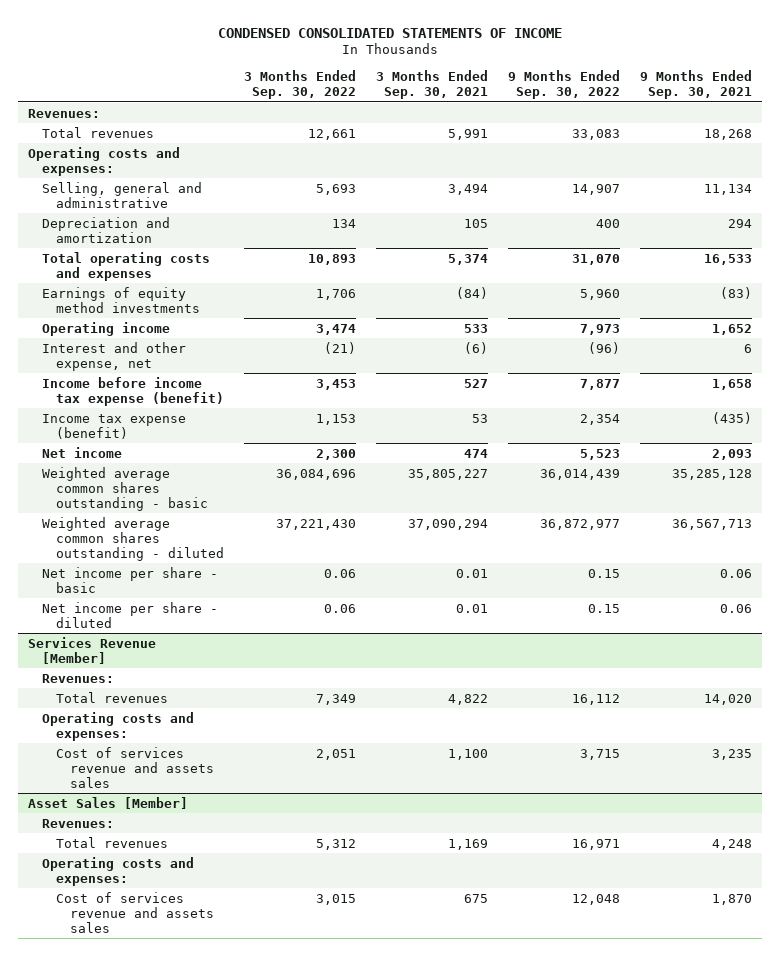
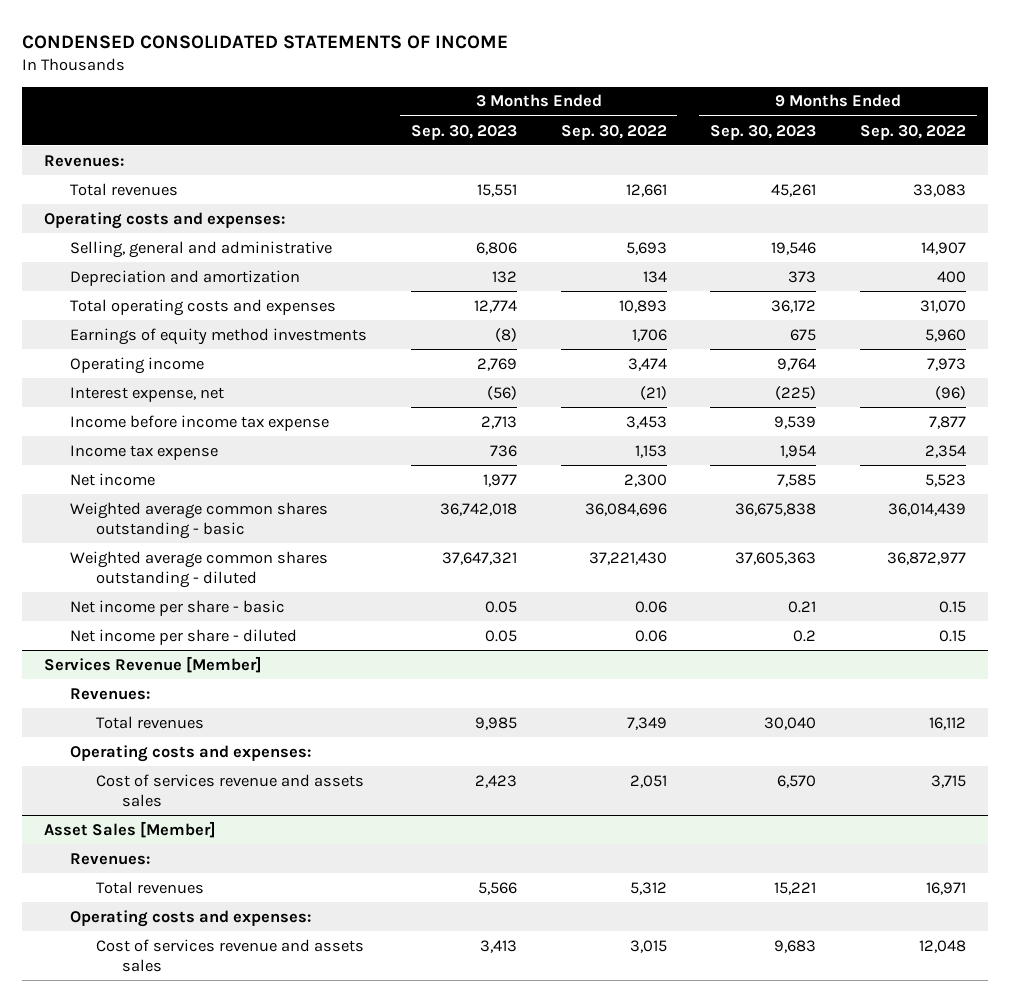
[376,70,489,100] 3 Months Ended Sep. 30, 2021 -> none
[640,70,753,100] 9 Months Ended Sep. 30, 2021 -> none
none -> [410,124,517,140] Sep. 30, 2023
none -> [710,124,817,140] Sep. 30, 2023
[42,341,187,371] Interest and other expense, net -> [69,386,224,402] Interest expense, net
[42,376,224,406] Income before income tax expense (benefit) -> [69,414,329,431] Income before income tax expense
[42,413,187,439] Income tax expense (benefit) -> [69,444,218,460] Income tax expense

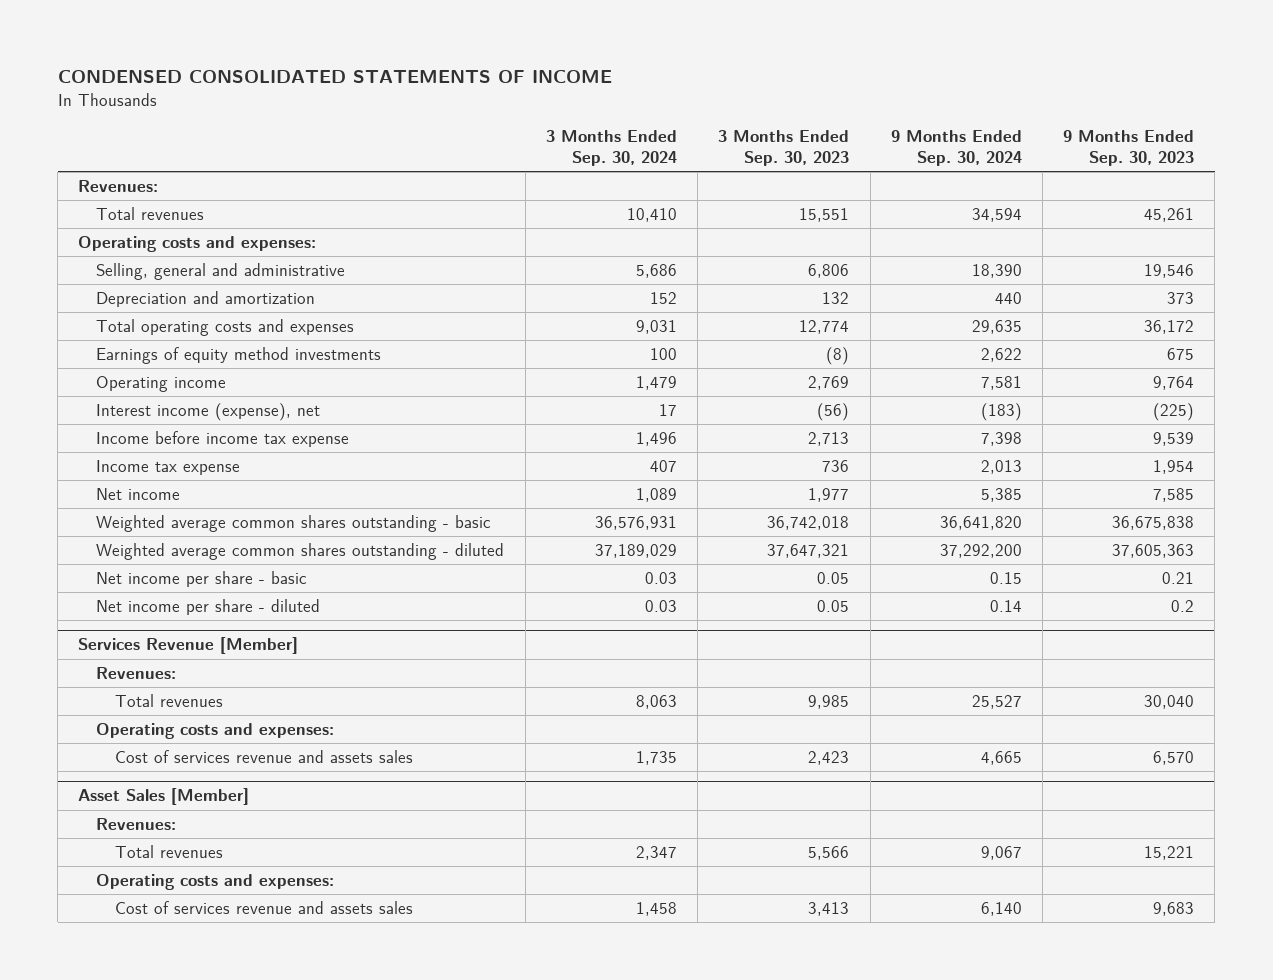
[560,124,667,140] Sep. 30, 2022 -> none
[860,124,967,140] Sep. 30, 2022 -> none
none -> [545,130,677,166] 3 Months Ended Sep. 30, 2024
none -> [890,130,1022,166] 9 Months Ended Sep. 30, 2024
[69,386,224,402] Interest expense, net -> [96,403,321,422] Interest income (expense), net

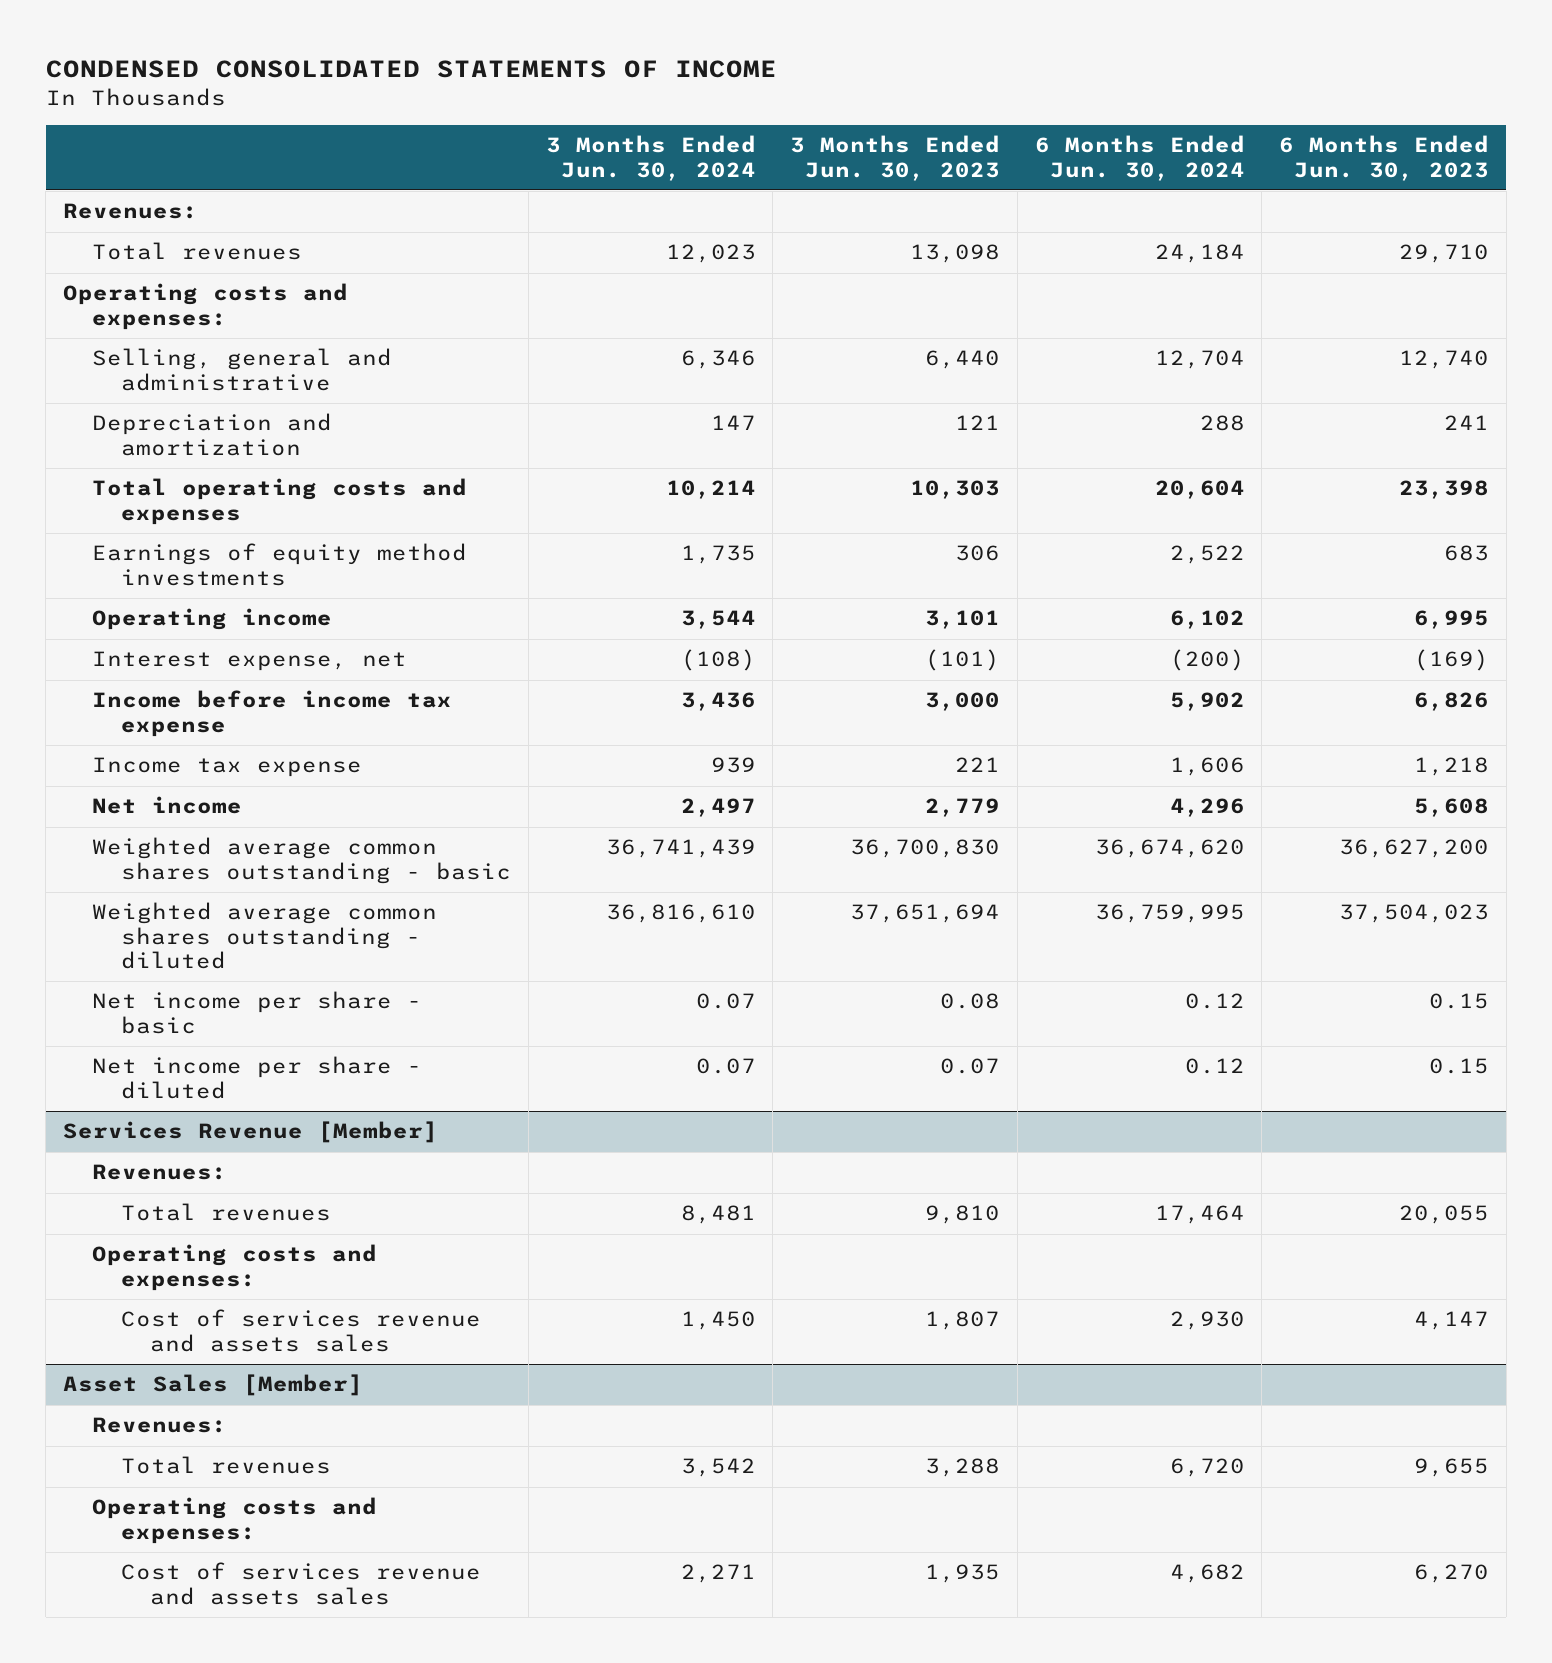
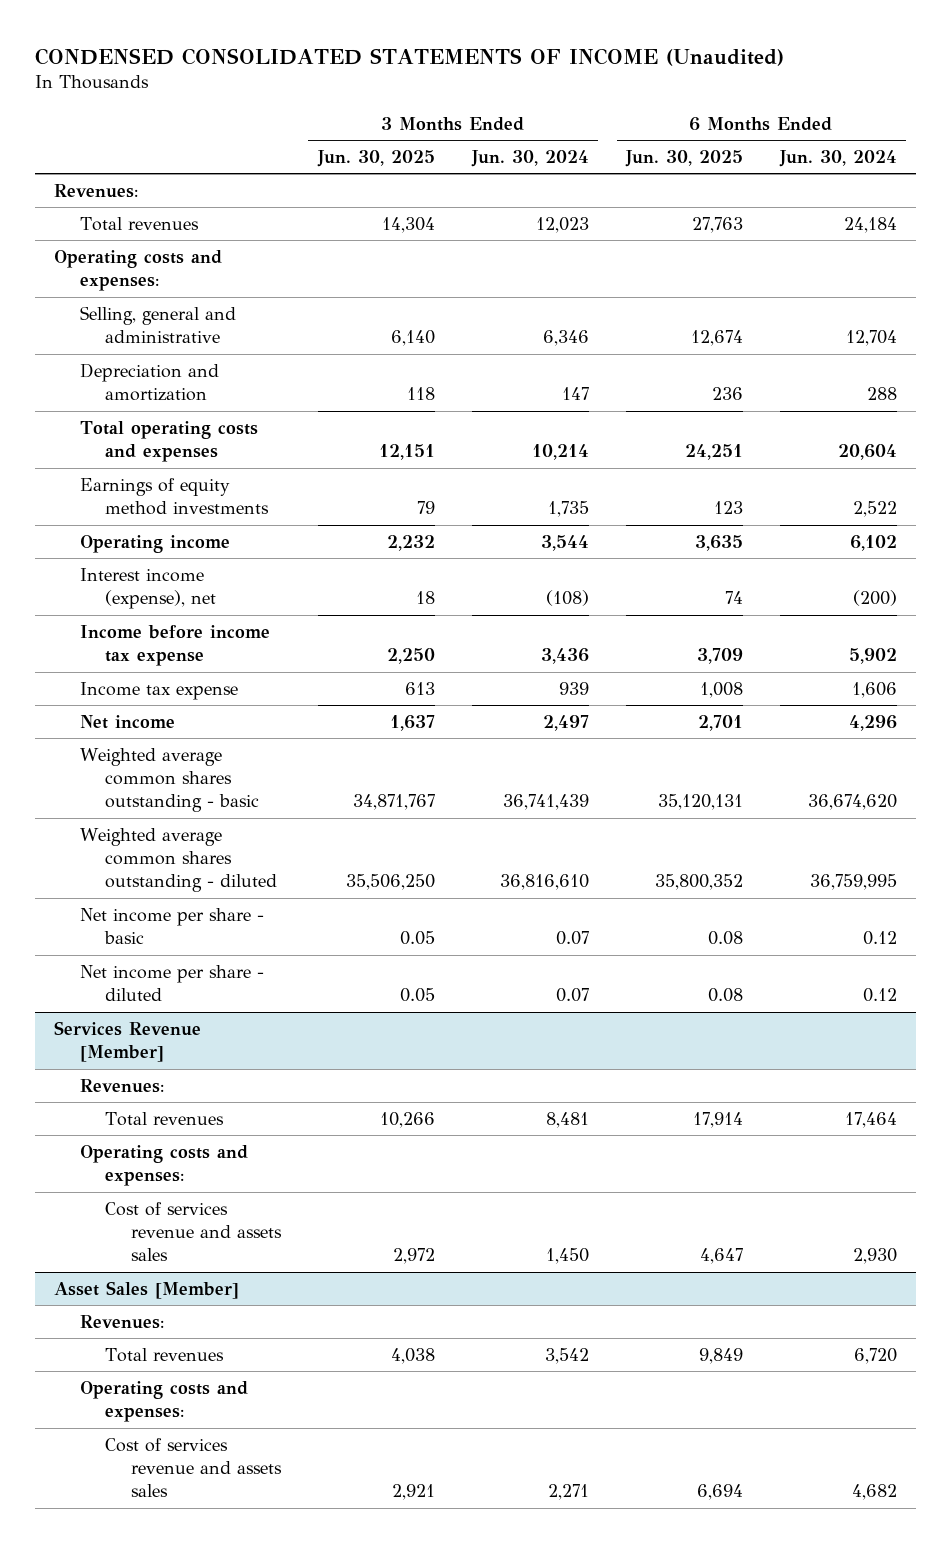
[45,60,777,79] CONDENSED CONSOLIDATED STATEMENTS OF INCOME -> [35,47,785,66] CONDENSED CONSOLIDATED STATEMENTS OF INCOME (Unaudited)
[790,135,1001,181] 3 Months Ended Jun. 30, 2023 -> none
[1279,135,1490,181] 6 Months Ended Jun. 30, 2023 -> none
none -> [316,150,435,168] Jun. 30, 2025
none -> [624,150,743,168] Jun. 30, 2025
[92,651,408,672] Interest expense, net -> [79,567,217,610] Interest income (expense), net

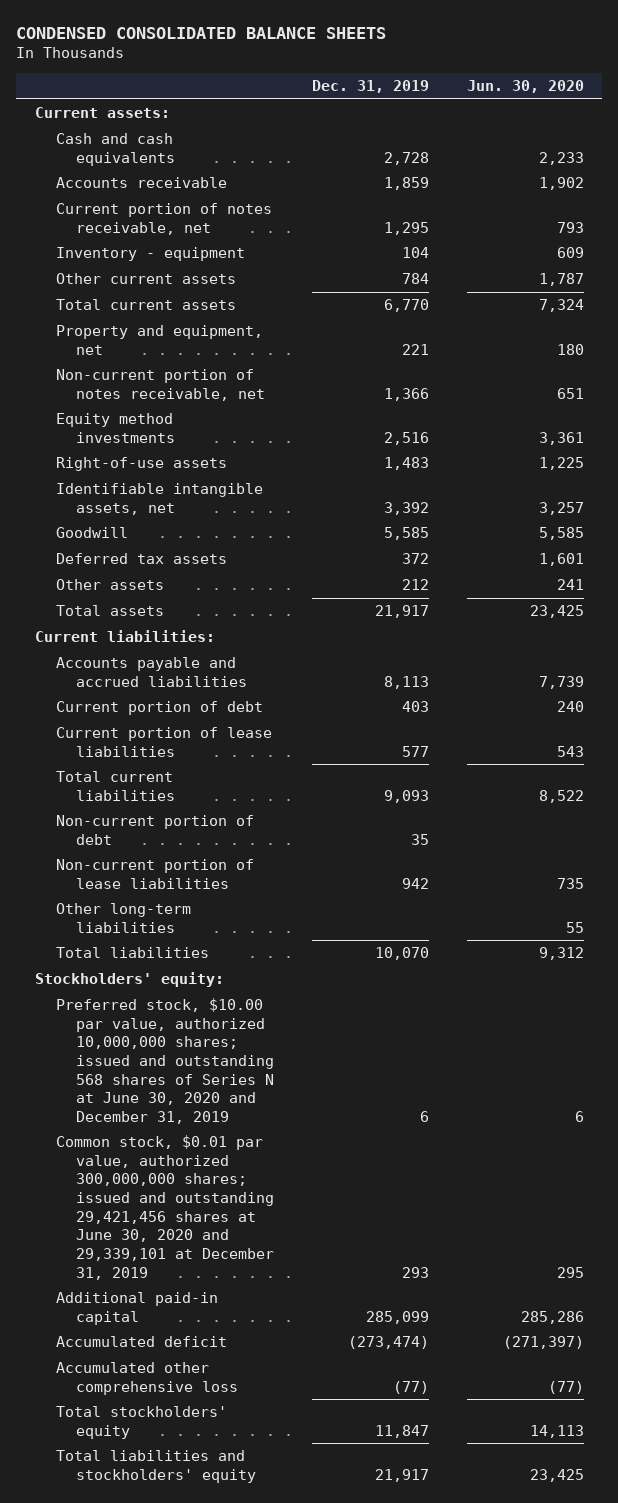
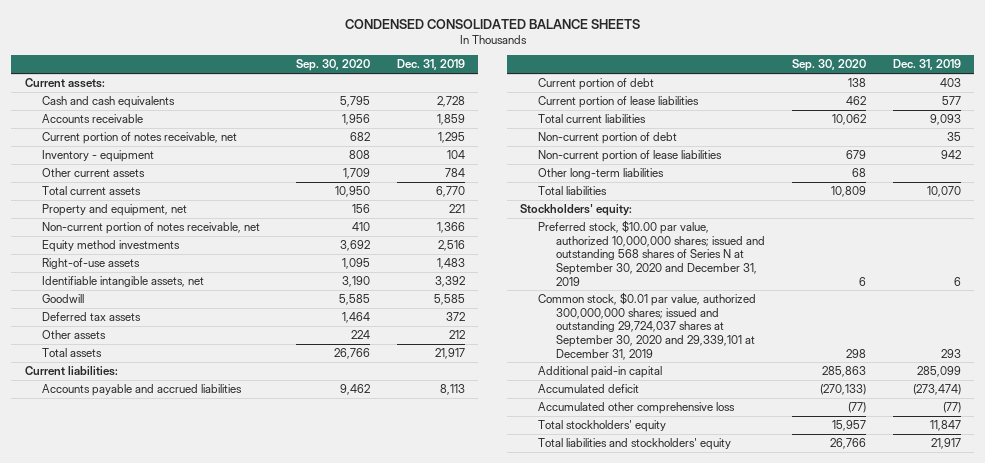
[466,80,584,94] Jun. 30, 2020 -> none
none -> [296,59,371,72] Sep. 30, 2020
[55,998,275,1124] Preferred stock, $10.00 par value, authorized 10,000,000 shares; issued and outstanding 568 shares of Series N at June 30, 2020 and December 31, 2019 -> [538,220,765,286] Preferred stock, $10.00 par value, authorized 10,000,000 shares; issued and outstanding 568 shares of Series N at September 30, 2020 and December 31, 2019
[55,1135,275,1280] Common stock, $0.01 par value, authorized 300,000,000 shares; issued and outstanding 29,421,456 shares at June 30, 2020 and 29,339,101 at December 31, 2019 -> [538,292,757,360] Common stock, $0.01 par value, authorized 300,000,000 shares; issued and outstanding 29,724,037 shares at September 30, 2020 and 29,339,101 at December 31, 2019

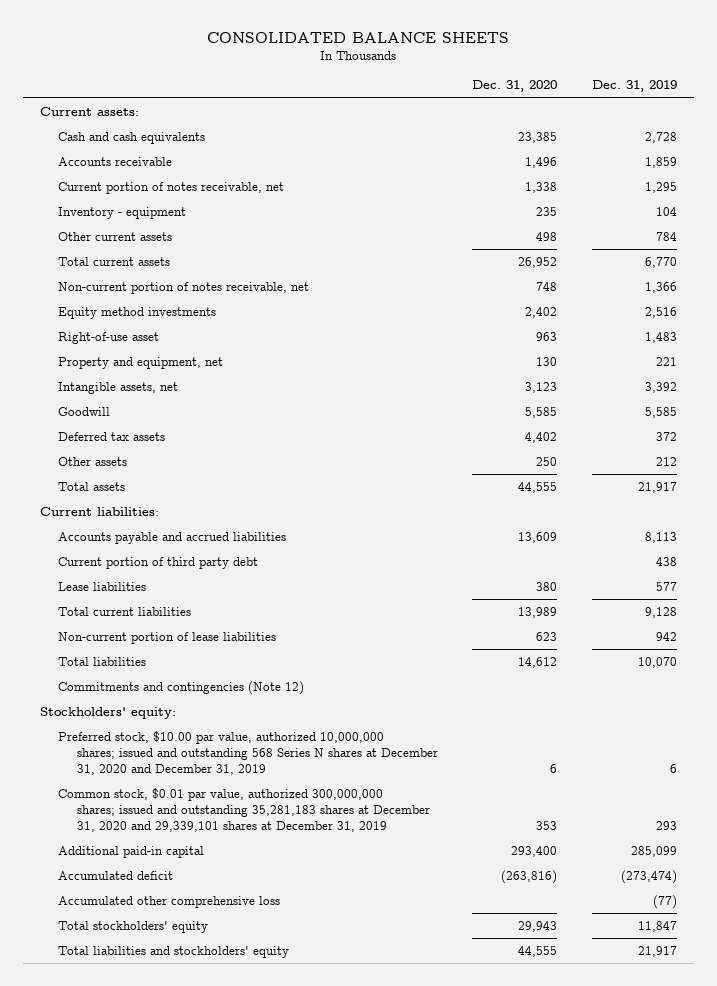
[344,18,640,29] CONDENSED CONSOLIDATED BALANCE SHEETS -> [207,31,510,43] CONSOLIDATED BALANCE SHEETS
[296,59,371,72] Sep. 30, 2020 -> none
none -> [472,80,558,93] Dec. 31, 2020
[42,258,141,270] Right-of-use assets -> [58,331,160,344] Right-of-use asset
[42,204,188,217] Property and equipment, net -> [58,356,224,369] Property and equipment, net
[42,276,205,288] Identifiable intangible assets, net -> [58,381,179,394] Intangible assets, net
[538,132,678,145] Non-current portion of debt -> none
[538,78,655,91] Current portion of debt -> [58,556,259,569] Current portion of third party debt
[939,78,961,88] 403 -> [655,556,677,566] 438
[538,96,700,109] Current portion of lease liabilities -> [58,581,147,591] Lease liabilities
[929,114,961,126] 9,093 -> [644,606,677,618] 9,128
[538,168,665,180] Other long-term liabilities -> none
none -> [58,680,305,695] Commitments and contingencies (Note 12)
[538,220,765,286] Preferred stock, $10.00 par value, authorized 10,000,000 shares; issued and outstanding 568 shares of Series N at September 30, 2020 and December 31, 2019 -> [58,730,438,776] Preferred stock, $10.00 par value, authorized 10,000,000 shares; issued and outstanding 568 Series N shares at December 31, 2020 and December 31, 2019
[538,292,757,360] Common stock, $0.01 par value, authorized 300,000,000 shares; issued and outstanding 29,724,037 shares at September 30, 2020 and 29,339,101 at December 31, 2019 -> [58,787,430,833] Common stock, $0.01 par value, authorized 300,000,000 shares; issued and outstanding 35,281,183 shares at December 31, 2020 and 29,339,101 shares at December 31, 2019

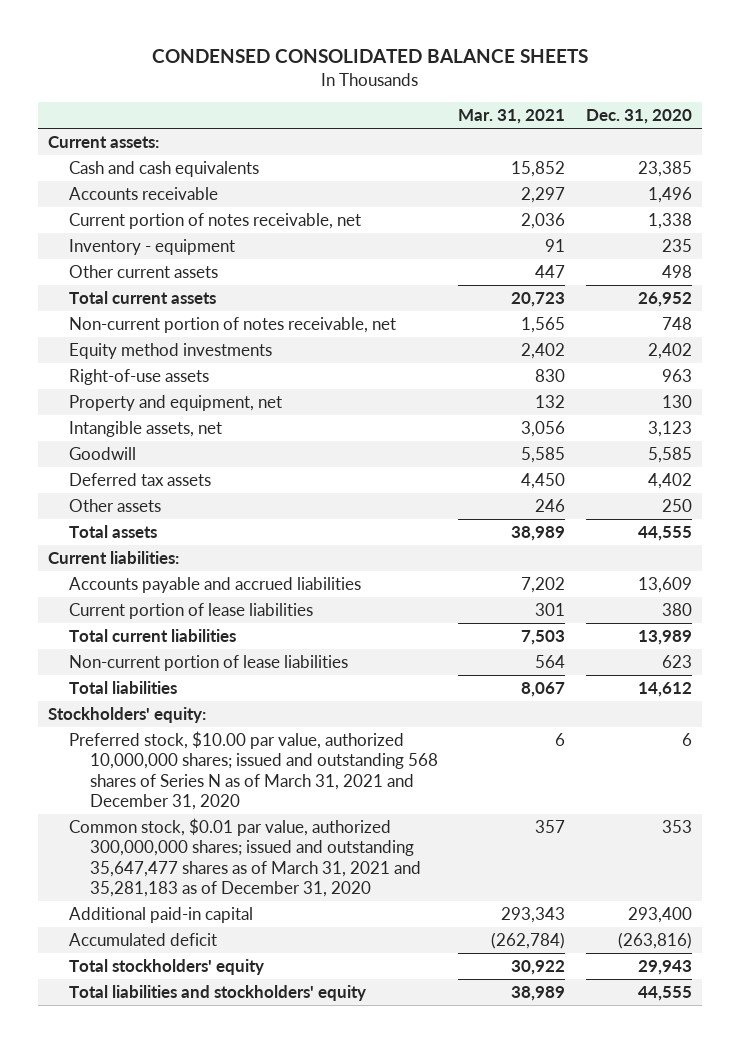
[207,31,510,43] CONSOLIDATED BALANCE SHEETS -> [151,49,588,64] CONDENSED CONSOLIDATED BALANCE SHEETS
[591,80,677,93] Dec. 31, 2019 -> none
none -> [458,109,566,125] Mar. 31, 2021
[58,331,160,344] Right-of-use asset -> [68,368,209,385] Right-of-use assets
[58,556,259,569] Current portion of third party debt -> none
[58,581,147,591] Lease liabilities -> [68,602,313,619] Current portion of lease liabilities
[58,680,305,695] Commitments and contingencies (Note 12) -> none
[58,730,438,776] Preferred stock, $10.00 par value, authorized 10,000,000 shares; issued and outstanding 568 Series N shares at December 31, 2020 and December 31, 2019 -> [68,730,439,811] Preferred stock, $10.00 par value, authorized 10,000,000 shares; issued and outstanding 568 shares of Series N as of March 31, 2021 and December 31, 2020
[58,787,430,833] Common stock, $0.01 par value, authorized 300,000,000 shares; issued and outstanding 35,281,183 shares at December 31, 2020 and 29,339,101 shares at December 31, 2019 -> [68,817,422,898] Common stock, $0.01 par value, authorized 300,000,000 shares; issued and outstanding 35,647,477 shares as of March 31, 2021 and 35,281,183 as of December 31, 2020
[58,895,281,908] Accumulated other comprehensive loss -> none

